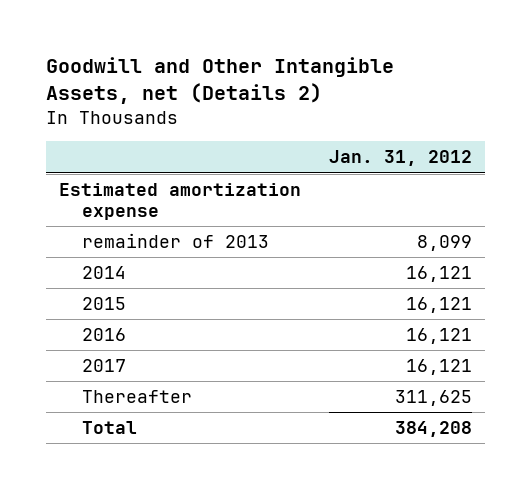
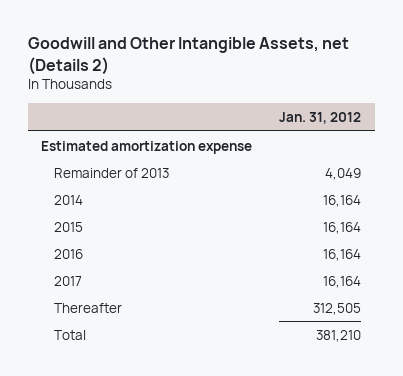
[82,233,270,249] remainder of 2013 -> [53,167,169,178] Remainder of 2013
[416,235,472,252] 8,099 -> [325,167,362,180] 4,049
[405,266,472,283] 16,121 -> [323,194,362,207] 16,164
[405,297,472,314] 16,121 -> [323,221,362,234] 16,164
[405,328,472,345] 16,121 -> [323,248,362,261] 16,164
[405,359,472,376] 16,121 -> [323,275,362,288] 16,164
[394,390,472,407] 311,625 -> [313,302,362,315] 312,505
[394,421,472,438] 384,208 -> [316,329,362,342] 381,210

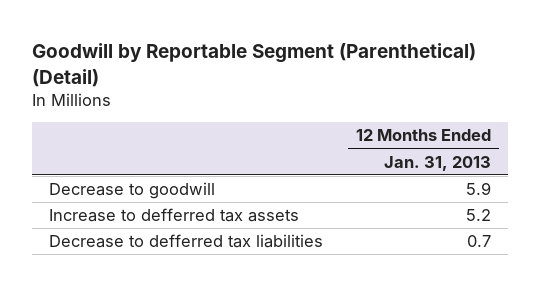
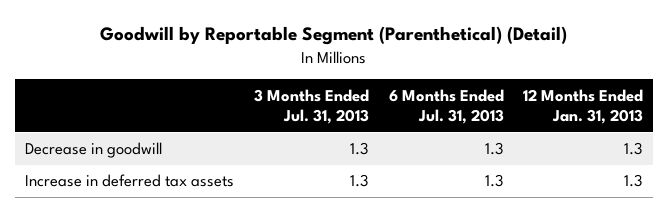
none -> [253,88,369,125] 3 Months Ended Jul. 31, 2013
none -> [388,88,504,125] 6 Months Ended Jul. 31, 2013
[49,234,324,249] Decrease to defferred tax liabilities -> none
[49,182,216,200] Decrease to goodwill -> [24,142,162,159] Decrease in goodwill
[466,182,492,196] 5.9 -> [624,142,644,156] 1.3
[49,208,300,223] Increase to defferred tax assets -> [24,174,234,188] Increase in deferred tax assets
[466,209,492,222] 5.2 -> [624,174,644,188] 1.3

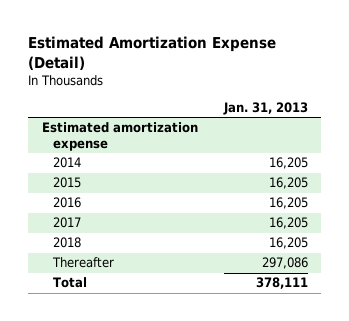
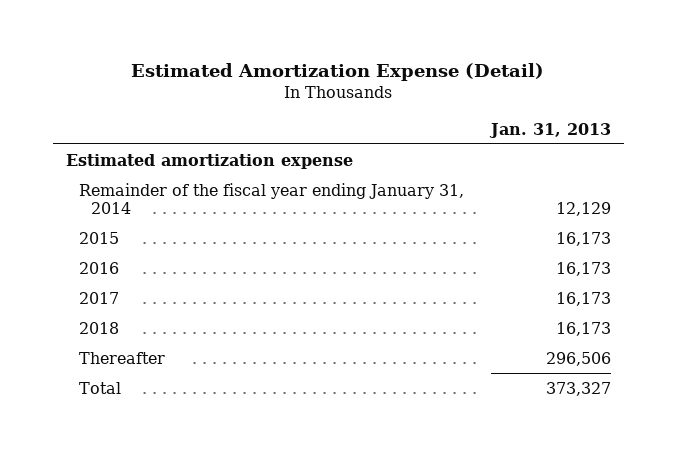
[53,157,82,169] 2014 -> none
none -> [78,182,464,214] Remainder of the fiscal year ending January 31, 2014
[268,177,308,190] 16,205 -> [555,231,611,246] 16,173
[268,197,308,210] 16,205 -> [555,261,611,276] 16,173
[268,217,308,230] 16,205 -> [555,291,611,306] 16,173
[268,237,308,250] 16,205 -> [555,321,611,336] 16,173
[261,257,308,270] 297,086 -> [545,351,611,366] 296,506
[255,277,308,290] 378,111 -> [545,381,611,396] 373,327

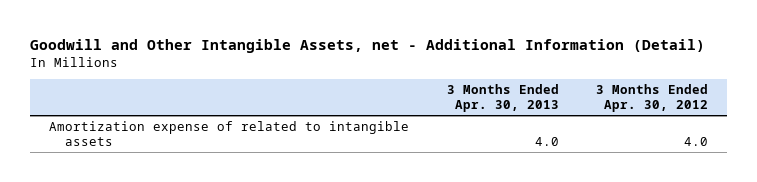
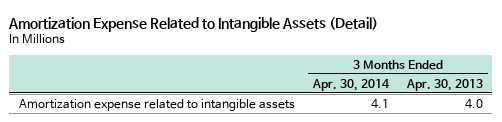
[30,38,706,53] Goodwill and Other Intangible Assets, net - Additional Information (Detail) -> [8,16,379,32] Amortization Expense Related to Intangible Assets (Detail)
[596,84,709,113] 3 Months Ended Apr. 30, 2012 -> none
none -> [311,78,390,91] Apr. 30, 2014
[48,120,409,147] Amortization expense of related to intangible assets -> [18,98,295,111] Amortization expense related to intangible assets

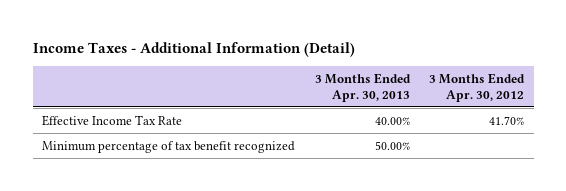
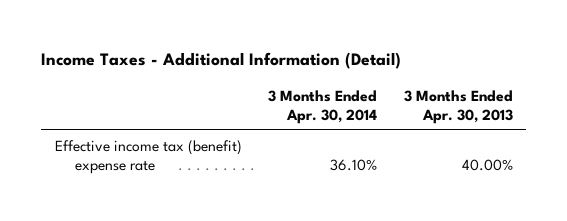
[429,72,526,102] 3 Months Ended Apr. 30, 2012 -> none
none -> [268,89,378,124] 3 Months Ended Apr. 30, 2014
[42,140,296,153] Minimum percentage of tax benefit recognized -> none
[42,114,183,126] Effective Income Tax Rate -> [54,139,242,175] Effective income tax (benefit) expense rate

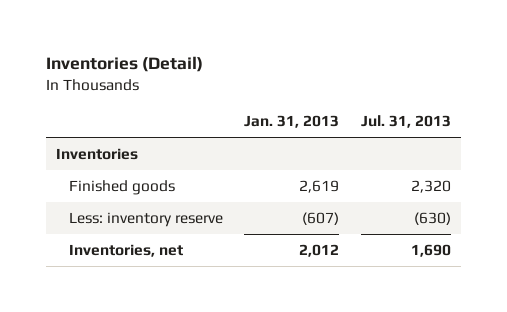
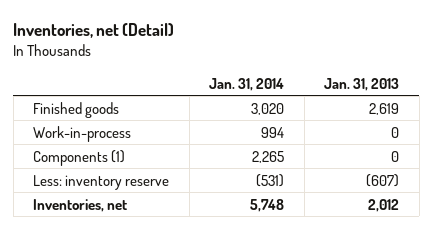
[45,56,203,73] Inventories (Detail) -> [13,23,175,39] Inventories, net (Detail)
[360,115,451,129] Jul. 31, 2013 -> none
none -> [209,77,285,91] Jan. 31, 2014
[56,147,139,160] Inventories -> none
none -> [33,125,132,142] Work-in-process
none -> [33,149,126,166] Components (1)

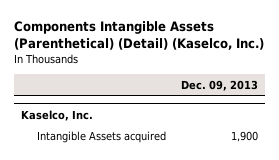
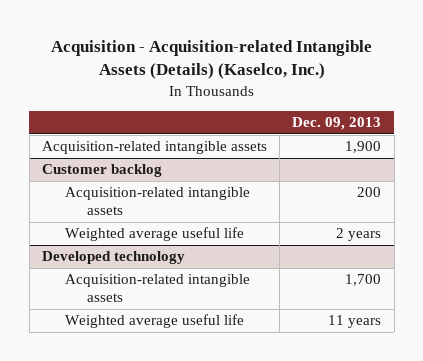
[14,21,265,51] Components Intangible Assets (Parenthetical) (Detail) (Kaselco, Inc.) -> [50,40,372,80] Acquisition - Acquisition-related Intangible Assets (Details) (Kaselco, Inc.)
[21,109,94,121] Kaselco, Inc. -> none
[37,130,167,143] Intangible Assets acquired -> [41,141,267,155] Acquisition-related intangible assets
none -> [41,164,162,178] Customer backlog
none -> [64,187,250,215] Acquisition-related intangible assets
none -> [64,227,244,242] Weighted average useful life
none -> [41,251,185,265] Developed technology
none -> [64,274,250,302] Acquisition-related intangible assets
none -> [64,314,244,329] Weighted average useful life

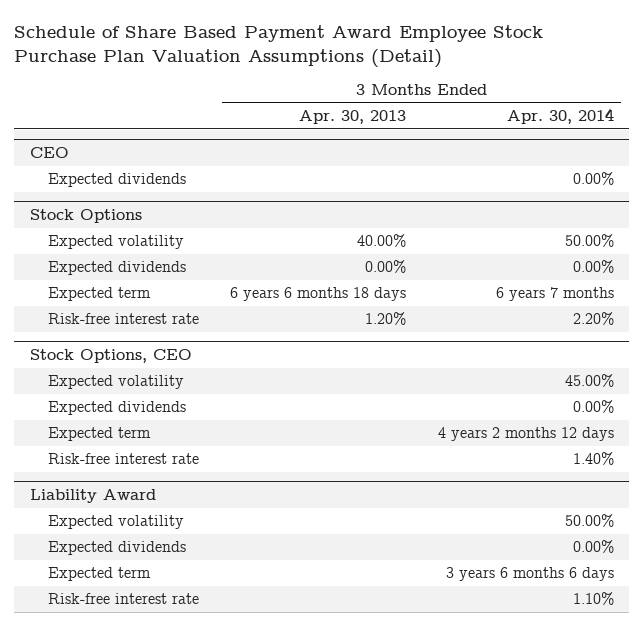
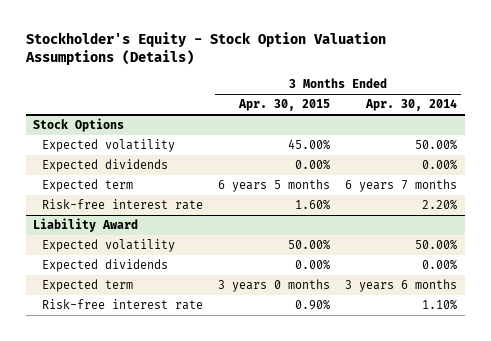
[13,24,543,68] Schedule of Share Based Payment Award Employee Stock Purchase Plan Valuation Assumptions (Detail) -> [24,31,386,66] Stockholder's Equity - Stock Option Valuation Assumptions (Details)
[299,110,407,125] Apr. 30, 2013 -> none
none -> [238,99,331,112] Apr. 30, 2015
[29,146,69,158] CEO -> none
[47,173,186,188] Expected dividends -> none
[29,348,192,363] Stock Options, CEO -> none
[47,375,184,390] Expected volatility -> none
[47,401,186,416] Expected dividends -> none
[47,427,151,442] Expected term -> none
[47,453,199,465] Risk-free interest rate -> none
[445,567,614,582] 3 years 6 months 6 days -> [345,279,458,293] 3 years 6 months

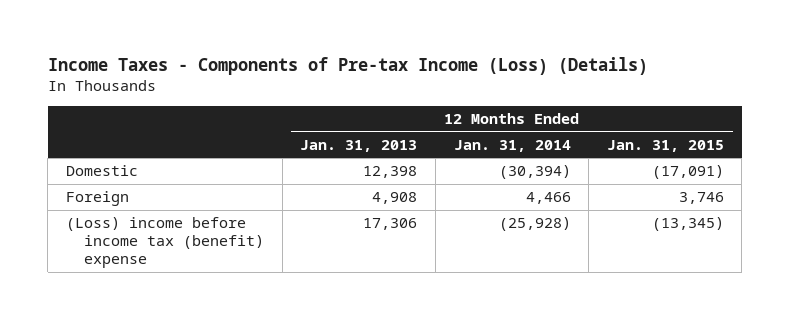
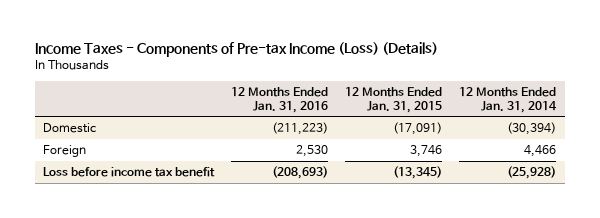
[300,139,418,152] Jan. 31, 2013 -> none
none -> [231,87,329,113] 12 Months Ended Jan. 31, 2016
[66,217,265,269] (Loss) income before income tax (benefit) expense -> [43,167,216,178] Loss before income tax benefit

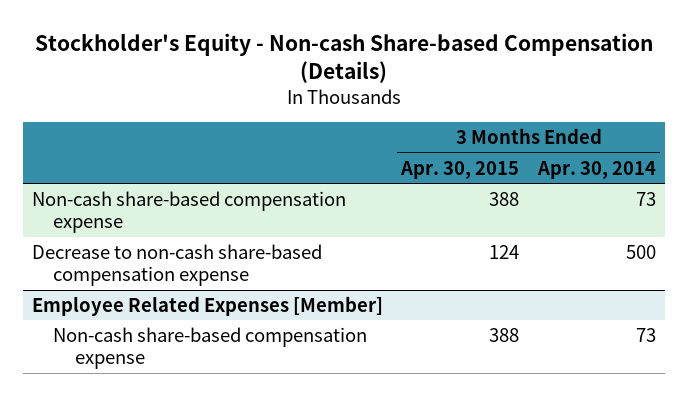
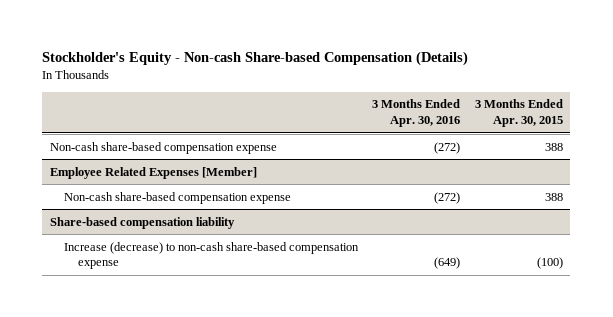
[536,160,656,179] Apr. 30, 2014 -> none
none -> [372,99,461,128] 3 Months Ended Apr. 30, 2016
[31,243,322,287] Decrease to non-cash share-based compensation expense -> none
none -> [49,216,235,229] Share-based compensation liability
none -> [63,241,359,270] Increase (decrease) to non-cash share-based compensation expense

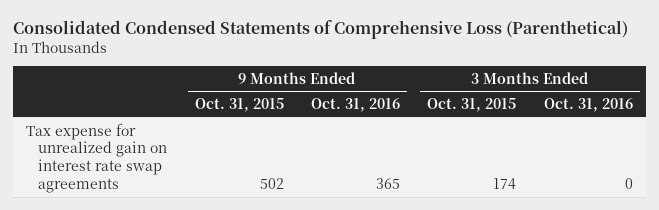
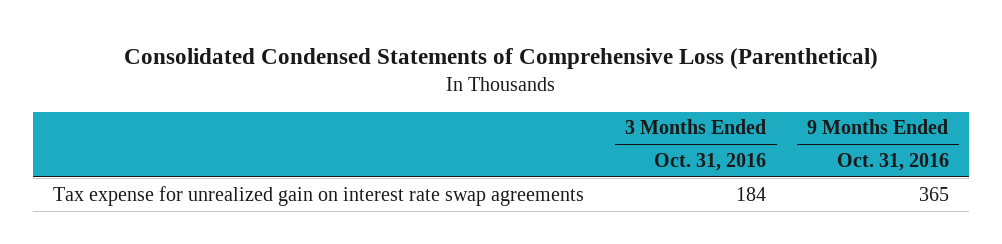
[194,98,284,113] Oct. 31, 2015 -> none
[427,98,517,113] Oct. 31, 2015 -> none
[624,178,633,190] 0 -> [736,186,767,201] 184

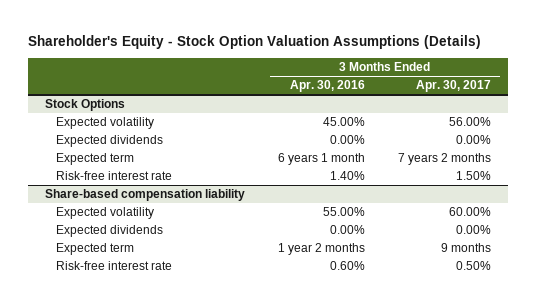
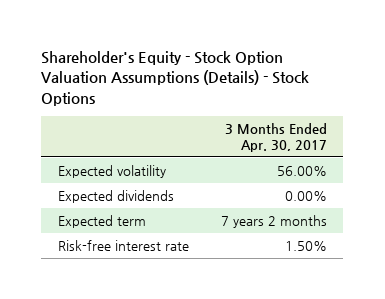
[27,35,481,50] Shareholder's Equity - Stock Option Valuation Assumptions (Details) -> [41,50,310,106] Shareholder's Equity - Stock Option Valuation Assumptions (Details) - Stock Options
[289,80,365,93] Apr. 30, 2016 -> none
[44,99,125,112] Stock Options -> none
[44,189,245,202] Share-based compensation liability -> none
[56,207,155,220] Expected volatility -> none
[56,225,164,238] Expected dividends -> none
[56,243,135,256] Expected term -> none
[56,261,173,271] Risk-free interest rate -> none

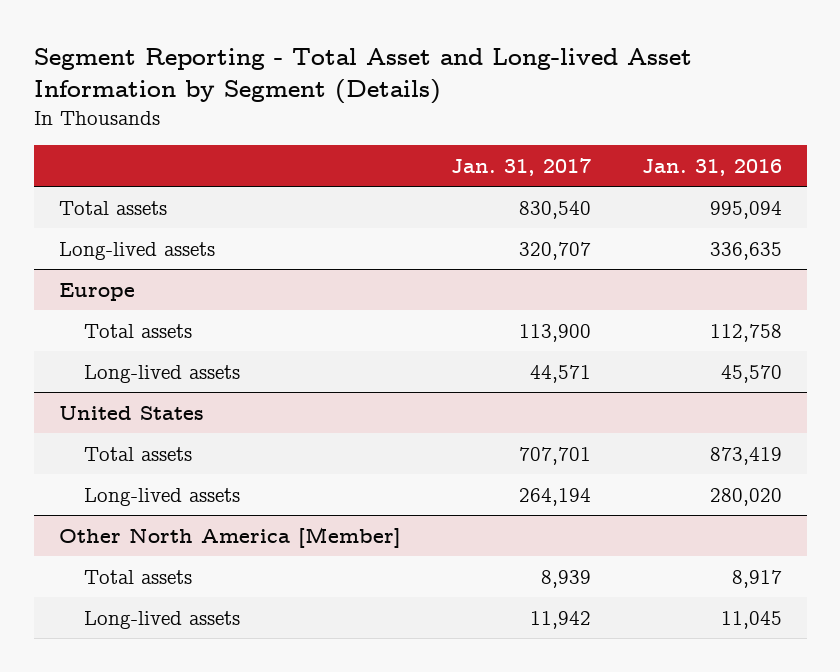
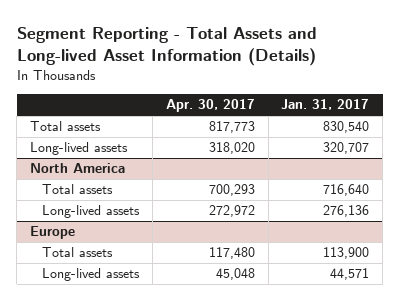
[33,48,692,105] Segment Reporting - Total Asset and Long-lived Asset Information by Segment (Details) -> [16,26,317,66] Segment Reporting - Total Assets and Long-lived Asset Information (Details)
[641,158,782,176] Jan. 31, 2016 -> none
none -> [165,99,255,113] Apr. 30, 2017
none -> [30,163,126,174] North America
none -> [41,184,113,195] Total assets
none -> [41,205,140,219] Long-lived assets
[58,405,204,420] United States -> none
[84,446,193,461] Total assets -> none
[84,487,241,506] Long-lived assets -> none
[58,526,401,548] Other North America [Member] -> none
[84,569,193,584] Total assets -> none
[84,610,241,629] Long-lived assets -> none

